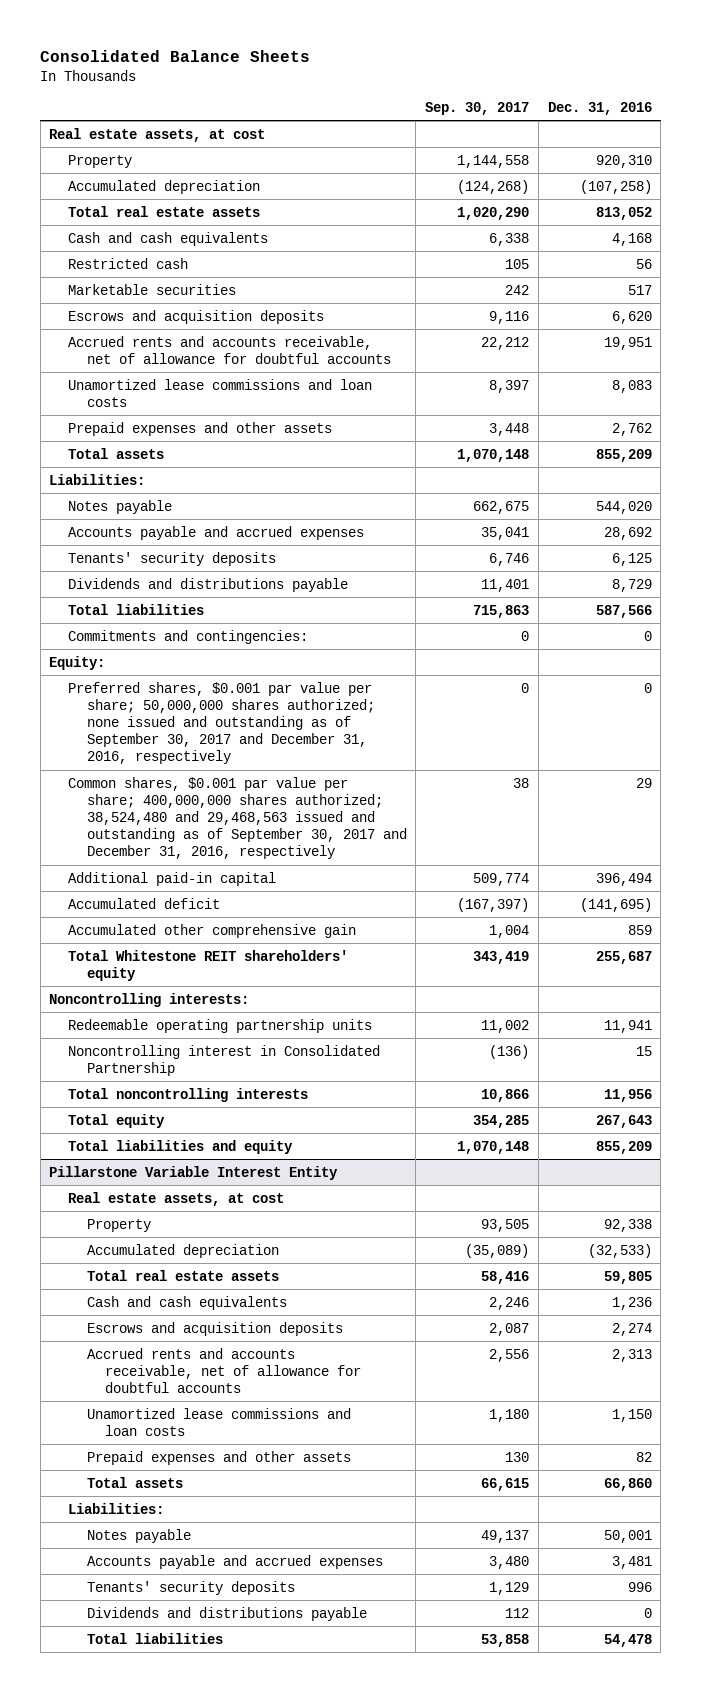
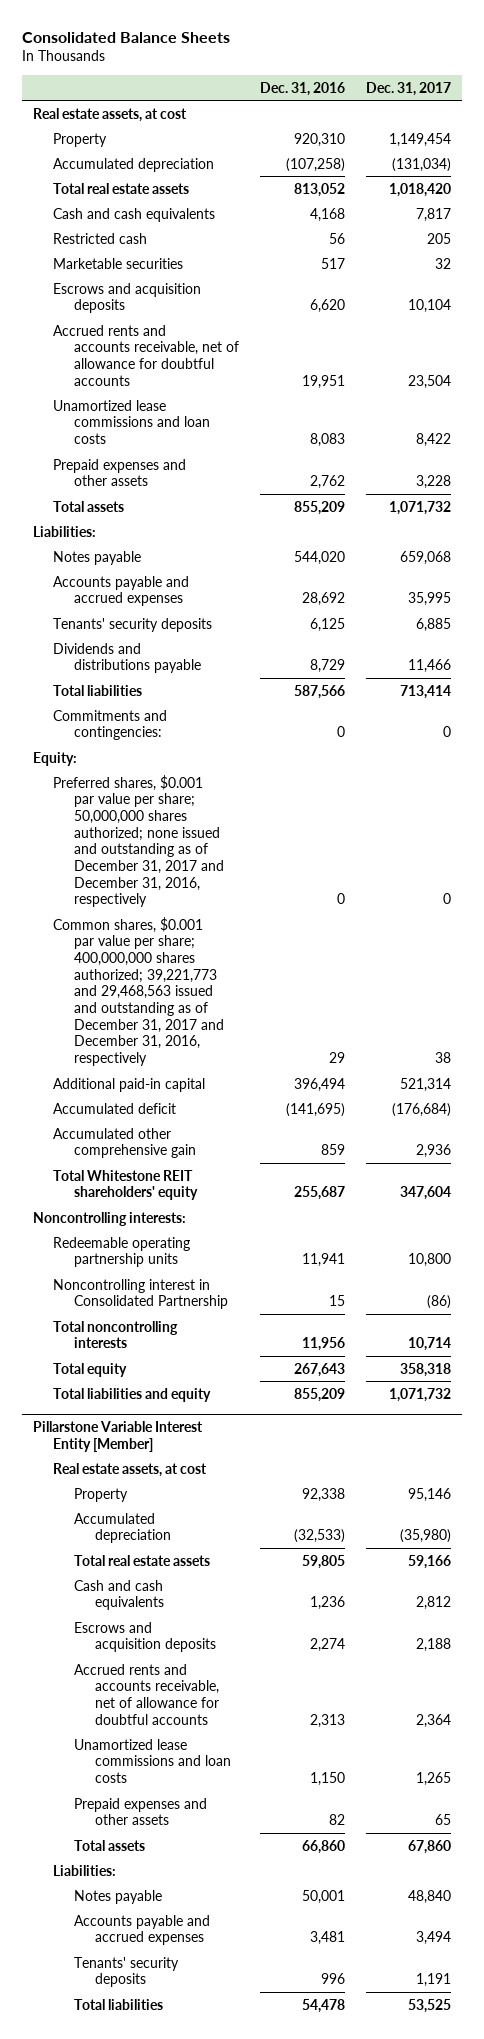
[425,102,530,116] Sep. 30, 2017 -> none
none -> [366,81,452,96] Dec. 31, 2017
[68,681,375,765] Preferred shares, $0.001 par value per share; 50,000,000 shares authorized; none issued and outstanding as of September 30, 2017 and December 31, 2016, respectively -> [53,774,225,908] Preferred shares, $0.001 par value per share; 50,000,000 shares authorized; none issued and outstanding as of December 31, 2017 and December 31, 2016, respectively
[68,776,407,860] Common shares, $0.001 par value per share; 400,000,000 shares authorized; 38,524,480 and 29,468,563 issued and outstanding as of September 30, 2017 and December 31, 2016, respectively -> [53,916,225,1066] Common shares, $0.001 par value per share; 400,000,000 shares authorized; 39,221,773 and 29,468,563 issued and outstanding as of December 31, 2017 and December 31, 2016, respectively
[49,1165,339,1180] Pillarstone Variable Interest Entity -> [32,1420,203,1452] Pillarstone Variable Interest Entity [Member]
[86,1606,367,1621] Dividends and distributions payable -> none

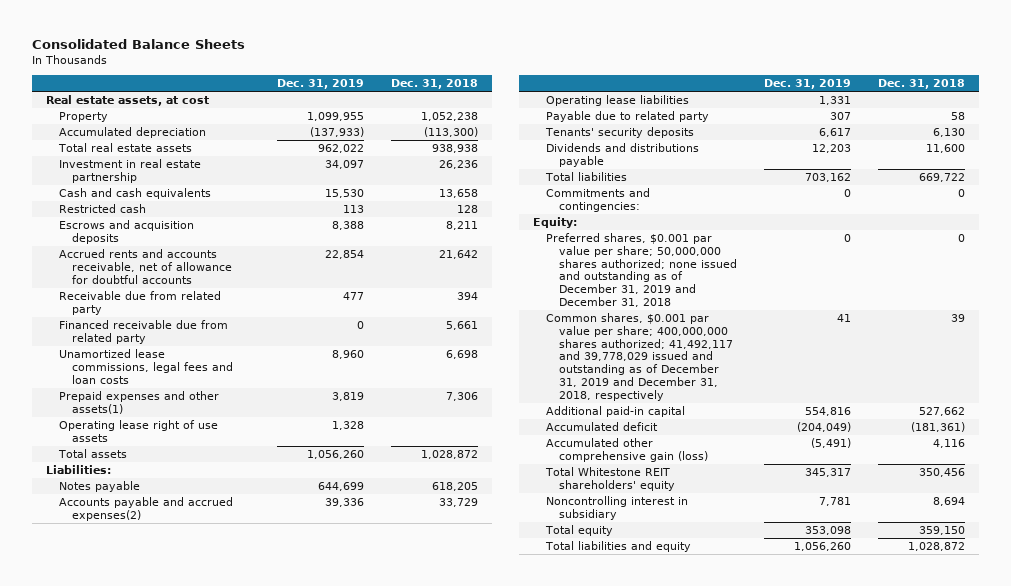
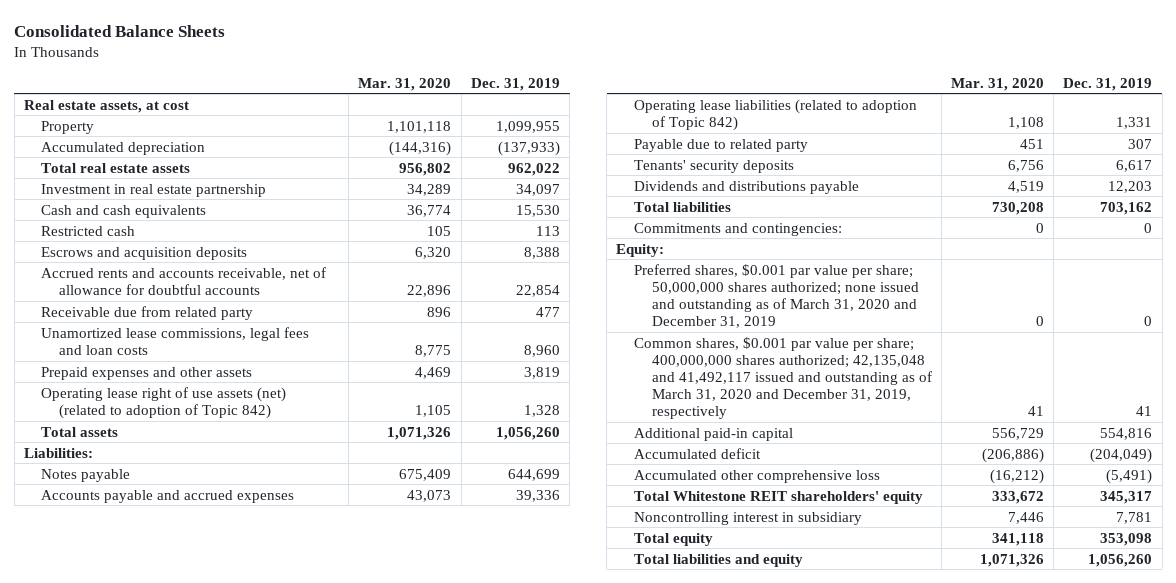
[391,79,479,90] Dec. 31, 2018 -> none
none -> [358,77,452,91] Mar. 31, 2020
[58,320,228,344] Financed receivable due from related party -> none
[58,391,219,414] Prepaid expenses and other assets(1) -> [41,366,253,380] Prepaid expenses and other assets
[58,420,218,442] Operating lease right of use assets -> [41,386,287,419] Operating lease right of use assets (net) (related to adoption of Topic 842)
[58,497,233,521] Accounts payable and accrued expenses(2) -> [41,489,295,503] Accounts payable and accrued expenses
[545,95,689,107] Operating lease liabilities -> [633,98,917,131] Operating lease liabilities (related to adoption of Topic 842)
[545,233,737,308] Preferred shares, $0.001 par value per share; 50,000,000 shares authorized; none issued and outstanding as of December 31, 2019 and December 31, 2018 -> [633,263,919,328] Preferred shares, $0.001 par value per share; 50,000,000 shares authorized; none issued and outstanding as of March 31, 2020 and December 31, 2019
[545,313,733,401] Common shares, $0.001 par value per share; 400,000,000 shares authorized; 41,492,117 and 39,778,029 issued and outstanding as of December 31, 2019 and December 31, 2018, respectively -> [633,336,932,420] Common shares, $0.001 par value per share; 400,000,000 shares authorized; 42,135,048 and 41,492,117 issued and outstanding as of March 31, 2020 and December 31, 2019, respectively
[545,438,708,462] Accumulated other comprehensive gain (loss) -> [633,469,880,483] Accumulated other comprehensive loss

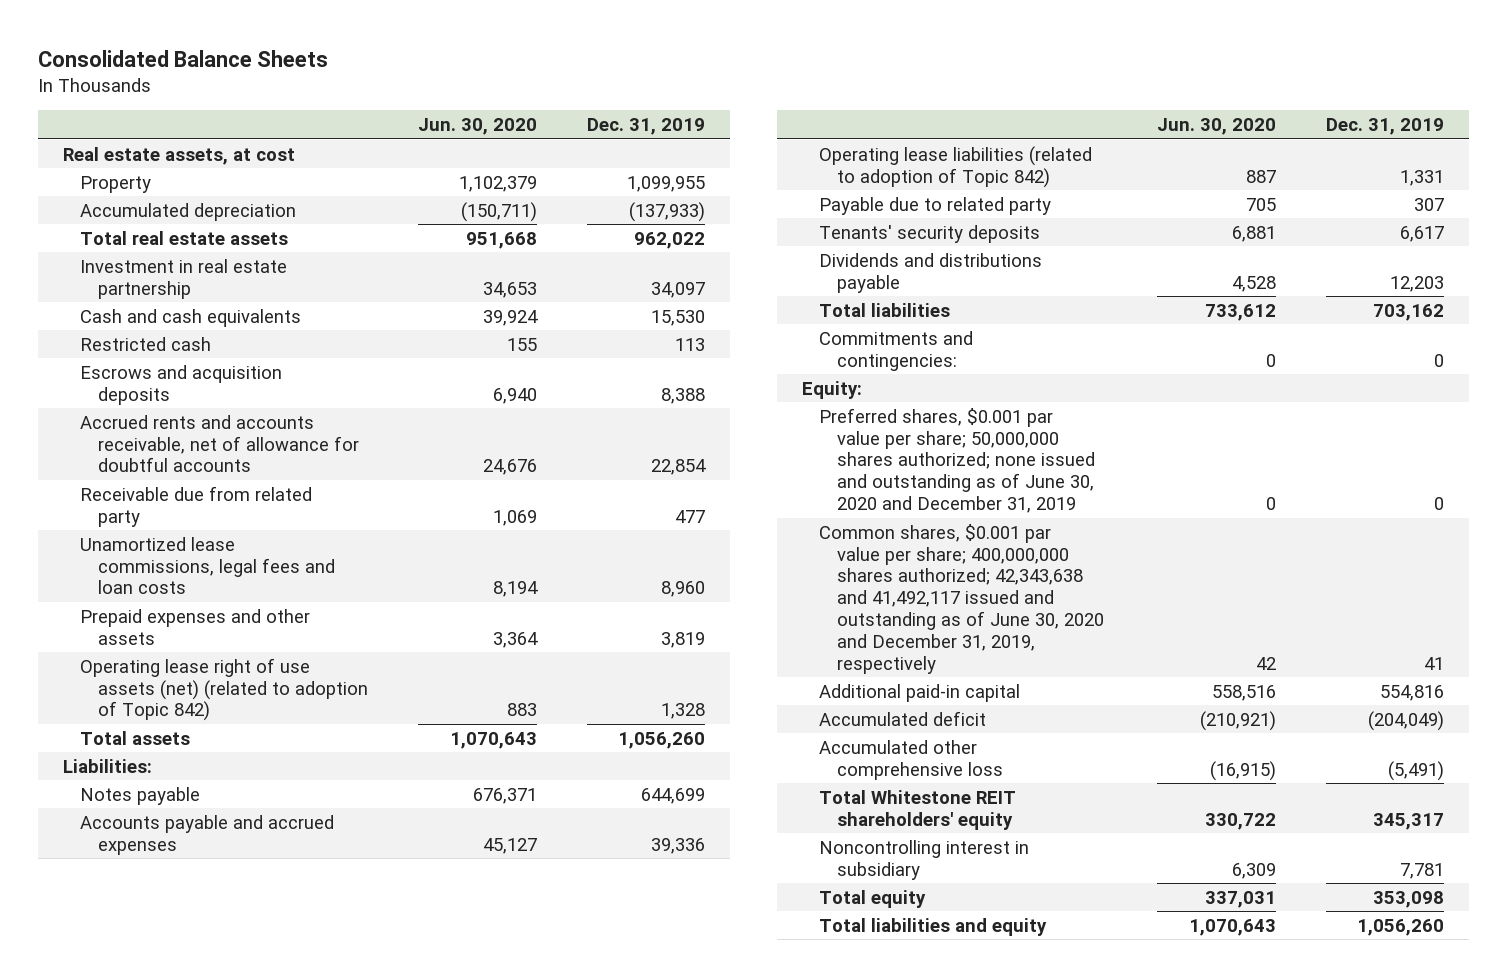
[358,77,452,91] Mar. 31, 2020 -> none
none -> [418,117,538,135] Jun. 30, 2020
[633,263,919,328] Preferred shares, $0.001 par value per share; 50,000,000 shares authorized; none issued and outstanding as of March 31, 2020 and December 31, 2019 -> [819,407,1095,513] Preferred shares, $0.001 par value per share; 50,000,000 shares authorized; none issued and outstanding as of June 30, 2020 and December 31, 2019
[633,336,932,420] Common shares, $0.001 par value per share; 400,000,000 shares authorized; 42,135,048 and 41,492,117 issued and outstanding as of March 31, 2020 and December 31, 2019, respectively -> [819,523,1104,674] Common shares, $0.001 par value per share; 400,000,000 shares authorized; 42,343,638 and 41,492,117 issued and outstanding as of June 30, 2020 and December 31, 2019, respectively

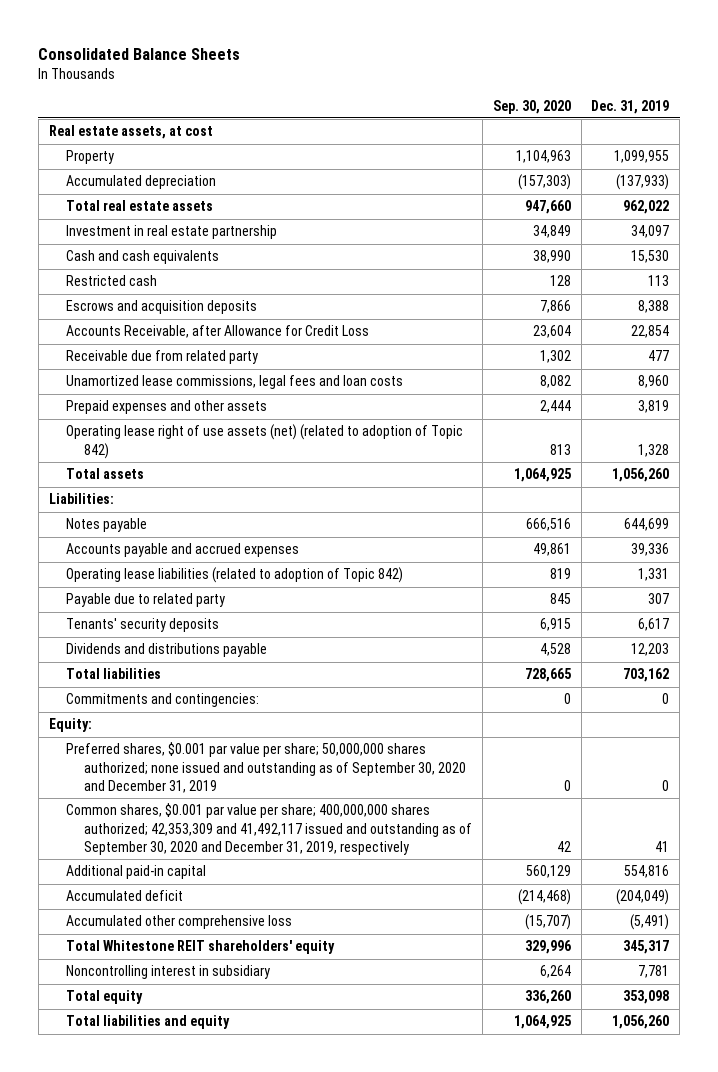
[418,117,538,135] Jun. 30, 2020 -> none
none -> [492,99,571,114] Sep. 30, 2020
[80,414,359,473] Accrued rents and accounts receivable, net of allowance for doubtful accounts -> [66,325,370,339] Accounts Receivable, after Allowance for Credit Loss
[819,407,1095,513] Preferred shares, $0.001 par value per share; 50,000,000 shares authorized; none issued and outstanding as of June 30, 2020 and December 31, 2019 -> [66,742,467,793] Preferred shares, $0.001 par value per share; 50,000,000 shares authorized; none issued and outstanding as of September 30, 2020 and December 31, 2019
[819,523,1104,674] Common shares, $0.001 par value per share; 400,000,000 shares authorized; 42,343,638 and 41,492,117 issued and outstanding as of June 30, 2020 and December 31, 2019, respectively -> [66,803,473,855] Common shares, $0.001 par value per share; 400,000,000 shares authorized; 42,353,309 and 41,492,117 issued and outstanding as of September 30, 2020 and December 31, 2019, respectively

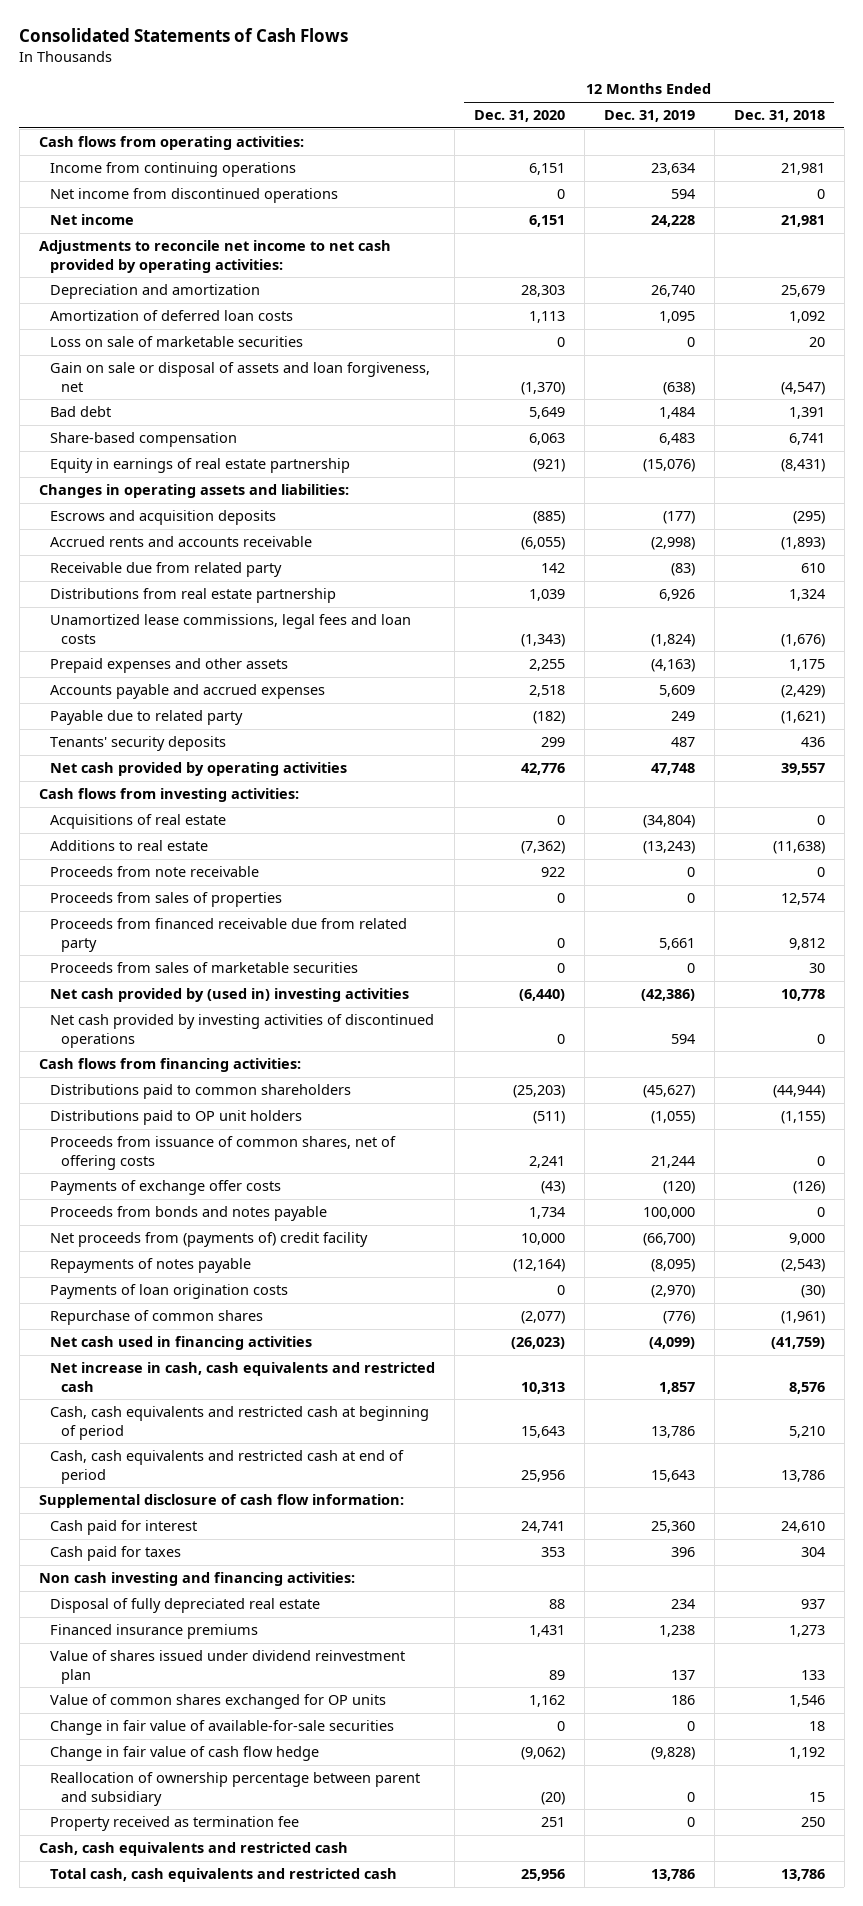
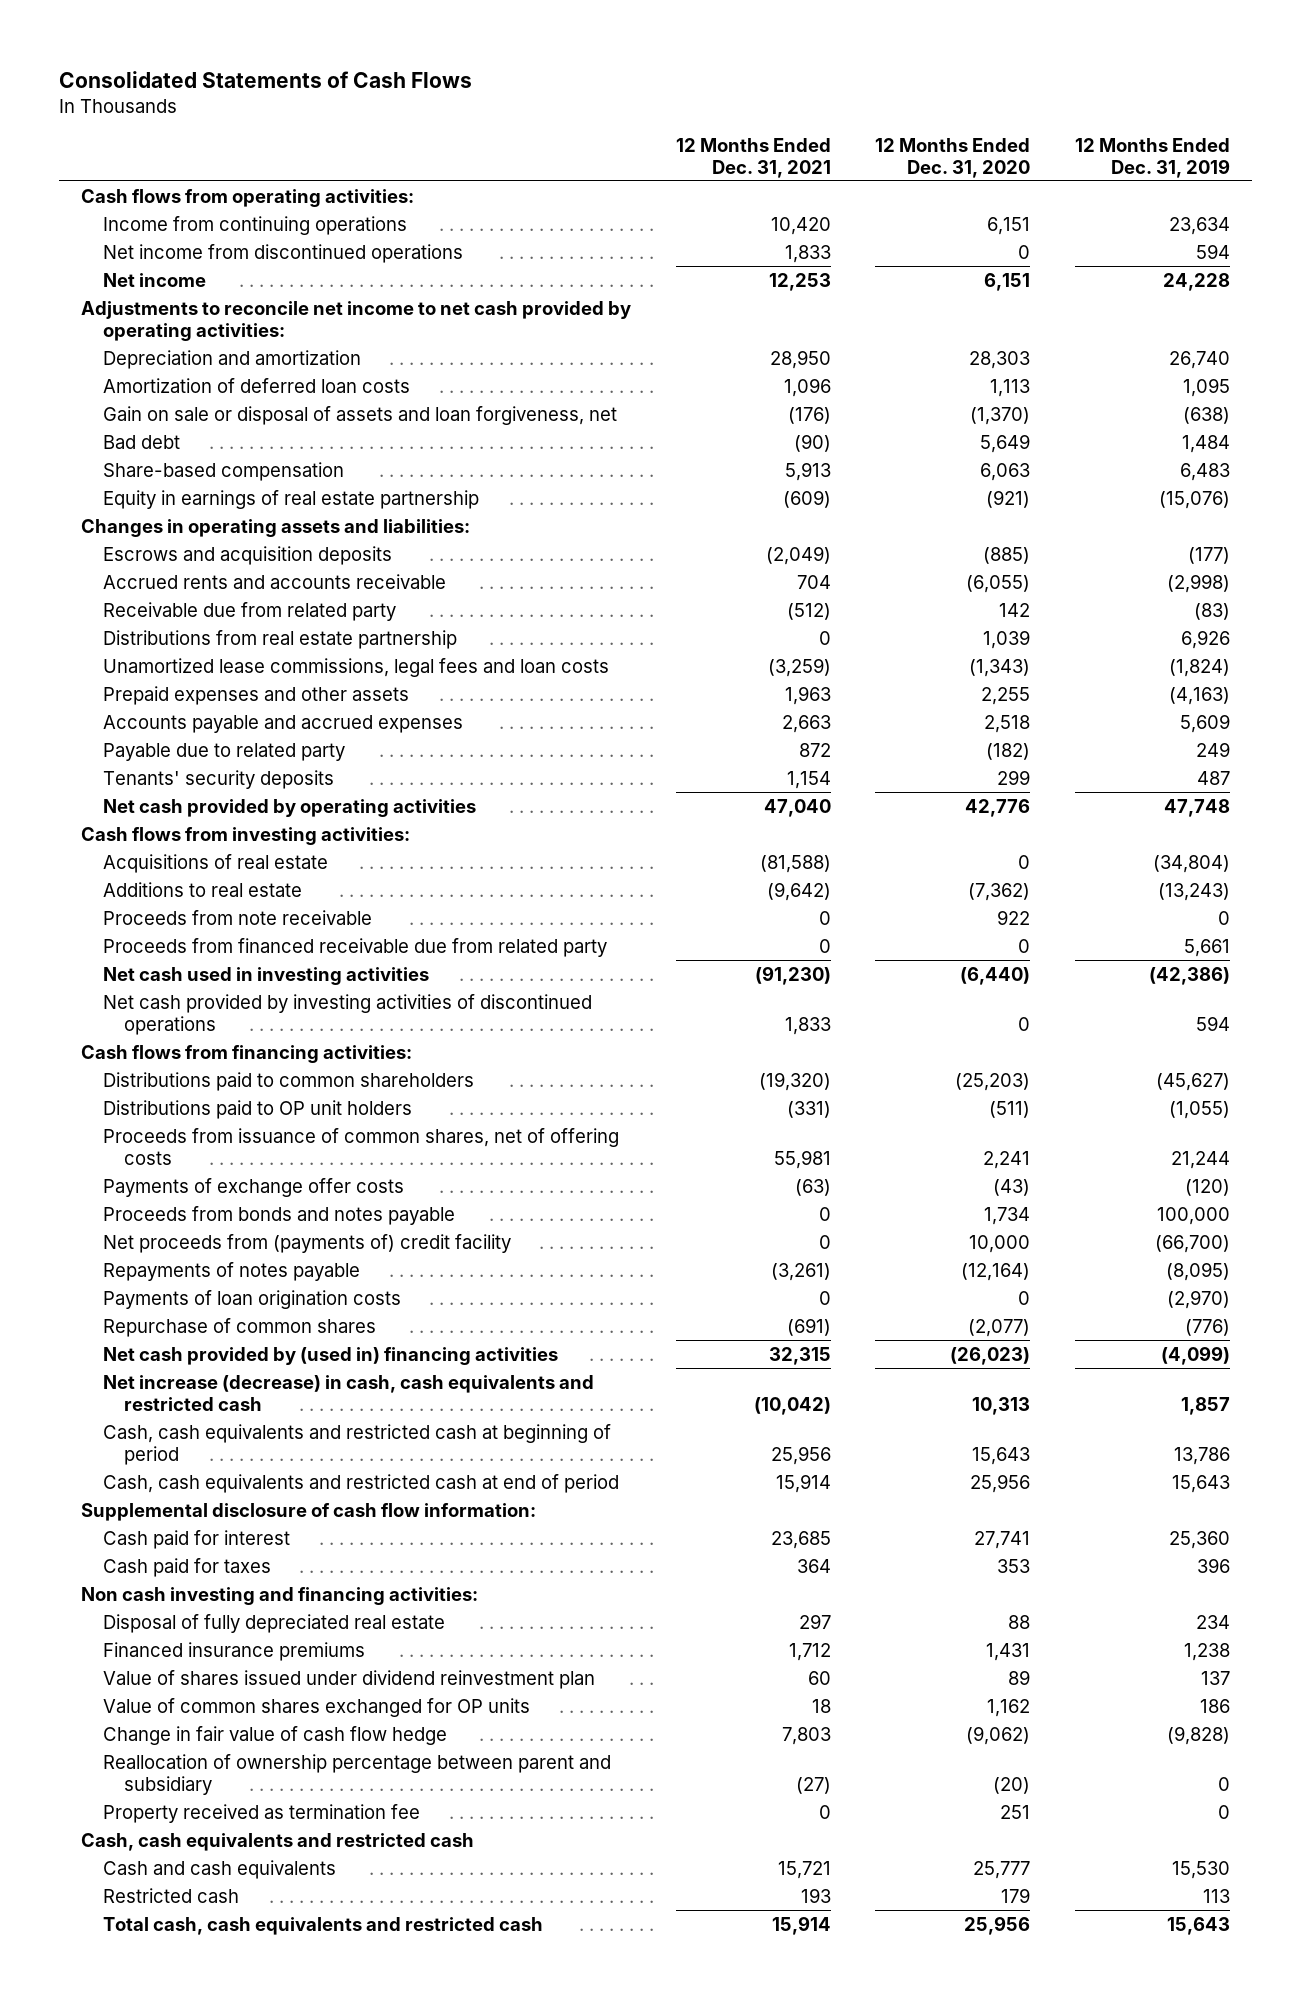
[733,110,825,123] Dec. 31, 2018 -> none
none -> [675,137,831,178] 12 Months Ended Dec. 31, 2021
[50,336,304,348] Loss on sale of marketable securities -> none
[50,892,283,908] Proceeds from sales of properties -> none
[50,962,359,974] Proceeds from sales of marketable securities -> none
[50,988,410,1003] Net cash provided by (used in) investing activities -> [102,966,429,985] Net cash used in investing activities
[50,1336,313,1351] Net cash used in financing activities -> [102,1346,558,1365] Net cash provided by (used in) financing activities
[50,1362,436,1392] Net increase in cash, cash equivalents and restricted cash -> [102,1374,594,1411] Net increase (decrease) in cash, cash equivalents and restricted cash
[520,1521,565,1534] 24,741 -> [974,1530,1031,1549] 27,741
[50,1720,395,1736] Change in fair value of available-for-sale securities -> none
none -> [102,1859,336,1879] Cash and cash equivalents
none -> [102,1887,239,1903] Restricted cash
[650,1869,695,1882] 13,786 -> [1166,1916,1230,1935] 15,643

